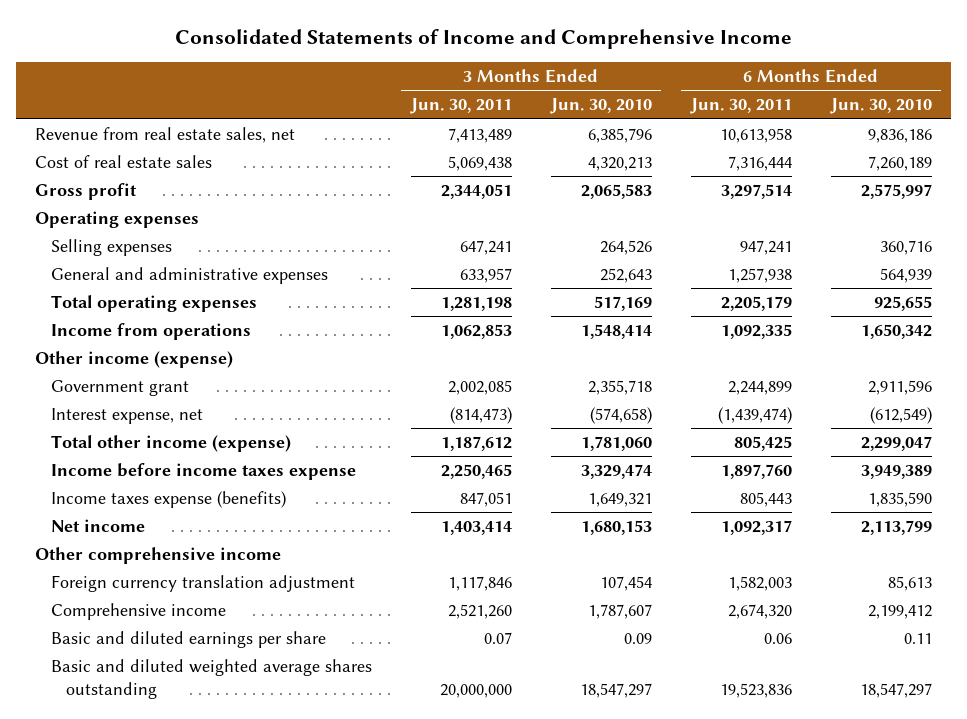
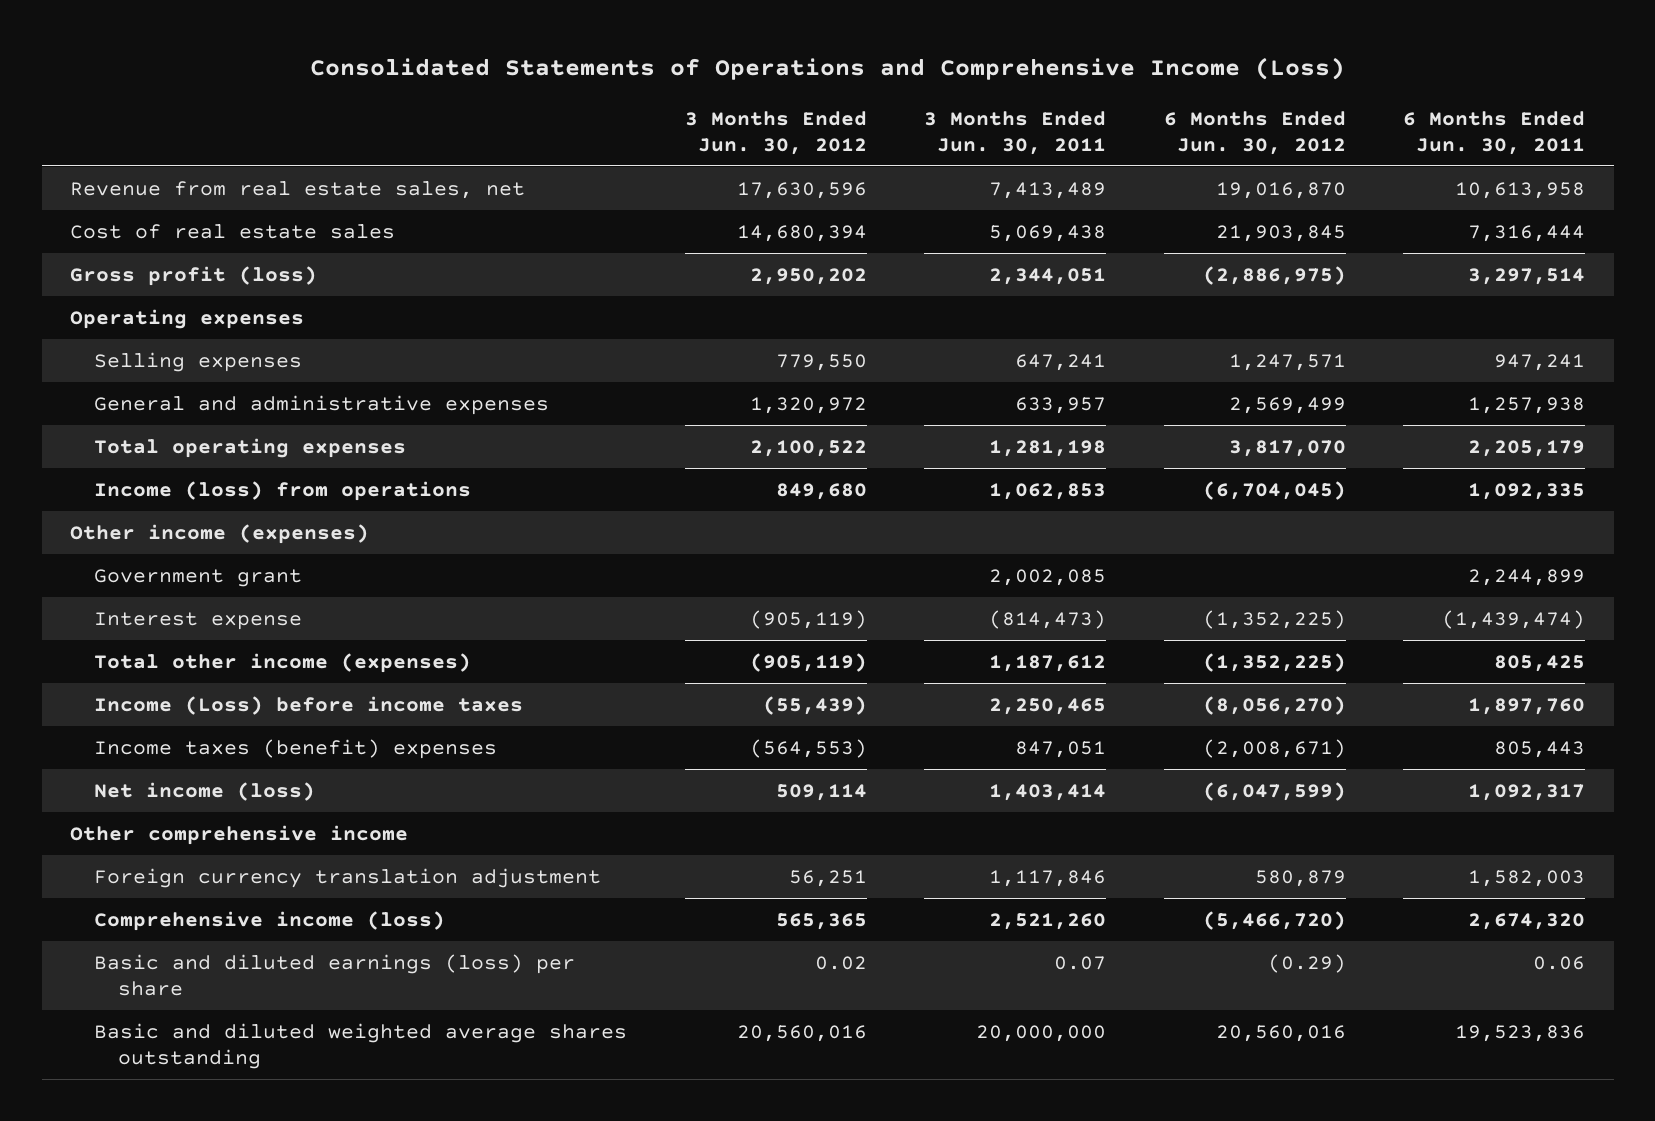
[174,29,792,50] Consolidated Statements of Income and Comprehensive Income -> [309,57,1345,81] Consolidated Statements of Operations and Comprehensive Income (Loss)
[549,98,652,115] Jun. 30, 2010 -> none
[829,98,932,115] Jun. 30, 2010 -> none
none -> [684,110,867,155] 3 Months Ended Jun. 30, 2012
none -> [1163,110,1346,155] 6 Months Ended Jun. 30, 2012
[35,183,138,201] Gross profit -> [70,265,318,286] Gross profit (loss)
[50,323,251,341] Income from operations -> [94,480,472,501] Income (loss) from operations
[35,351,234,369] Other income (expense) -> [70,523,370,544] Other income (expenses)
[50,408,203,425] Interest expense, net -> [94,611,303,630] Interest expense
[50,435,291,453] Total other income (expense) -> [94,652,472,673] Total other income (expenses)
[50,463,356,481] Income before income taxes expense -> [94,695,524,715] Income (Loss) before income taxes
[50,491,286,509] Income taxes expense (benefits) -> [94,738,498,759] Income taxes (benefit) expenses
[50,519,145,533] Net income -> [94,781,316,801] Net income (loss)
[50,603,226,621] Comprehensive income -> [94,910,446,931] Comprehensive income (loss)
[50,631,326,649] Basic and diluted earnings per share -> [94,953,576,996] Basic and diluted earnings (loss) per share

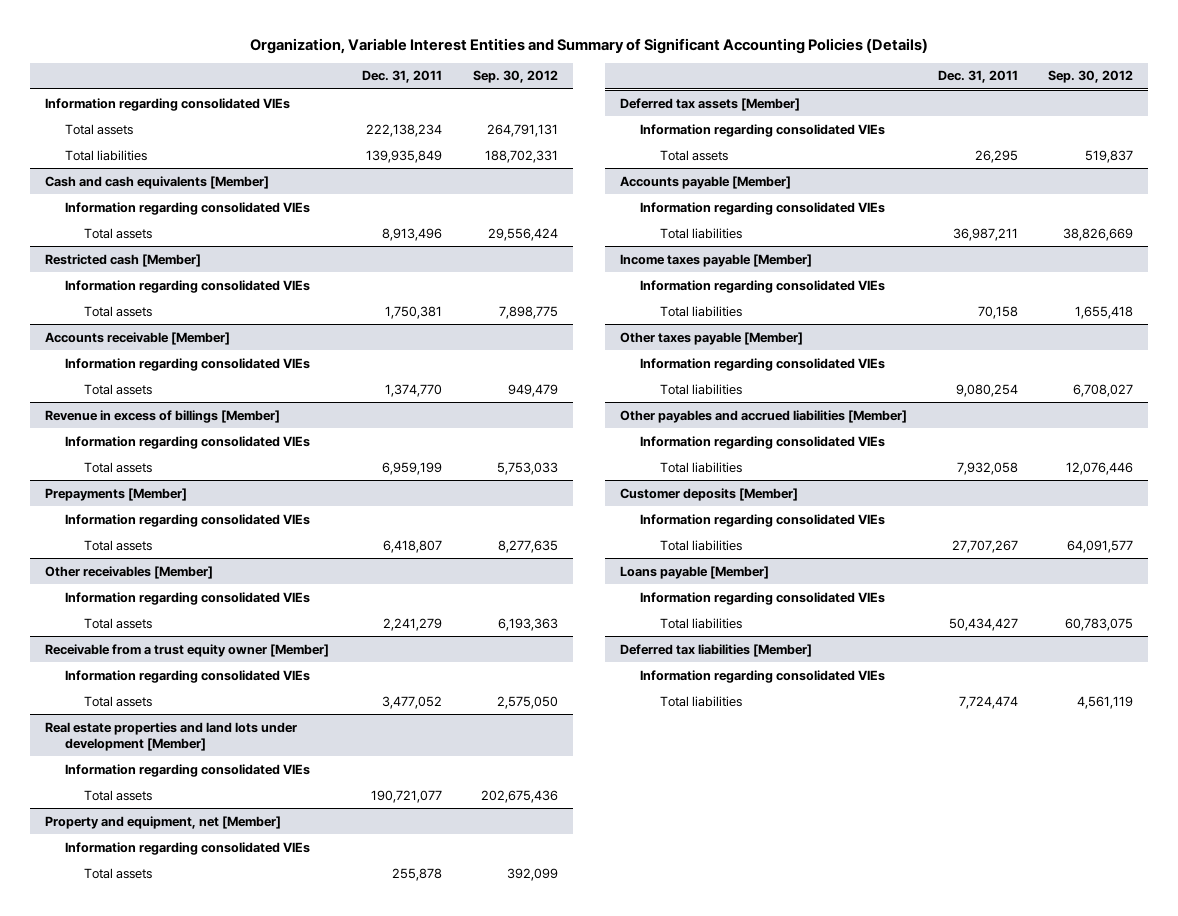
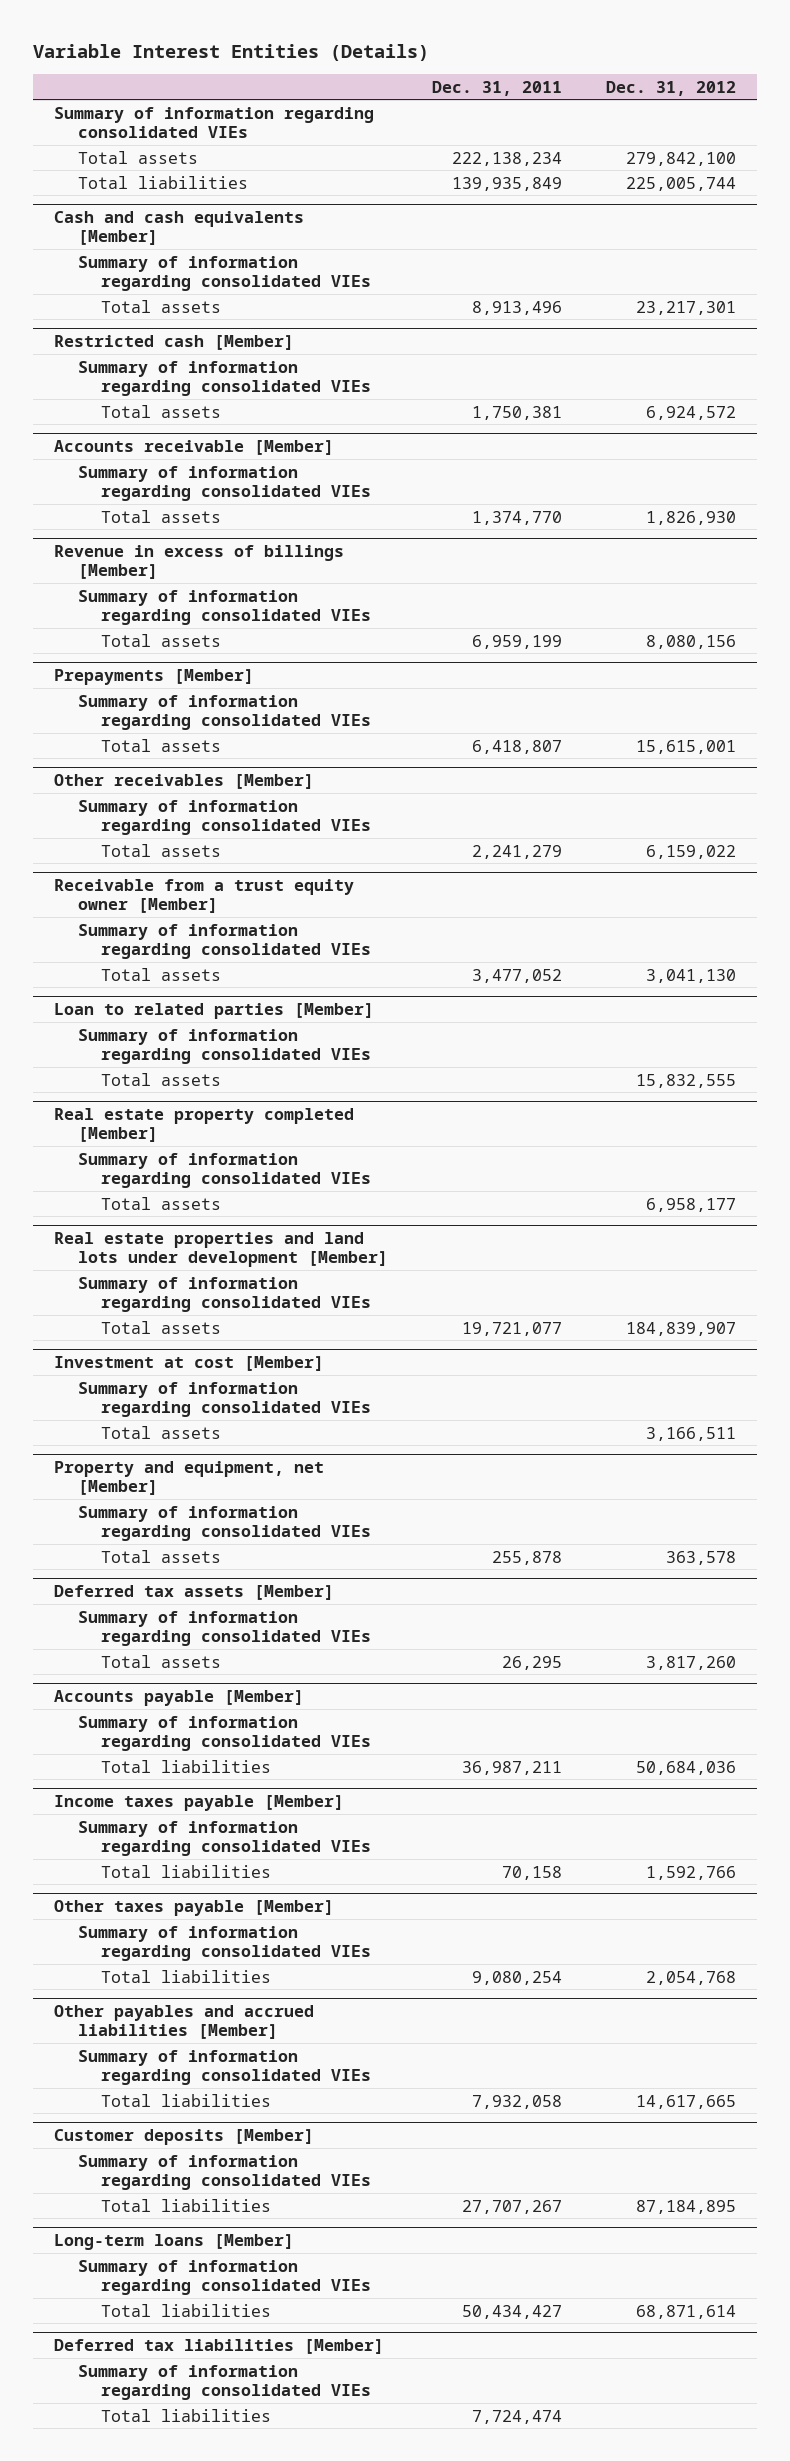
[249,37,928,54] Organization, Variable Interest Entities and Summary of Significant Accounting Policies (Details) -> [32,43,429,61] Variable Interest Entities (Details)
[472,70,558,84] Sep. 30, 2012 -> none
none -> [605,80,736,96] Dec. 31, 2012
[44,97,290,111] Information regarding consolidated VIEs -> [54,106,375,138] Summary of information regarding consolidated VIEs
[64,201,310,215] Information regarding consolidated VIEs -> [77,255,372,291] Summary of information regarding consolidated VIEs
[64,279,310,293] Information regarding consolidated VIEs -> [77,360,372,396] Summary of information regarding consolidated VIEs
[64,357,310,371] Information regarding consolidated VIEs -> [77,465,372,501] Summary of information regarding consolidated VIEs
[64,435,310,449] Information regarding consolidated VIEs -> [77,589,372,625] Summary of information regarding consolidated VIEs
[64,513,310,527] Information regarding consolidated VIEs -> [77,694,372,730] Summary of information regarding consolidated VIEs
[64,591,310,605] Information regarding consolidated VIEs -> [77,799,372,835] Summary of information regarding consolidated VIEs
[64,669,310,683] Information regarding consolidated VIEs -> [77,923,372,959] Summary of information regarding consolidated VIEs
none -> [54,1003,375,1020] Loan to related parties [Member]
none -> [77,1028,372,1064] Summary of information regarding consolidated VIEs
none -> [101,1072,222,1086] Total assets
none -> [54,1108,355,1143] Real estate property completed [Member]
none -> [77,1152,372,1188] Summary of information regarding consolidated VIEs
none -> [101,1196,222,1210] Total assets
[64,763,310,777] Information regarding consolidated VIEs -> [77,1276,372,1312] Summary of information regarding consolidated VIEs
[371,789,443,803] 190,721,077 -> [461,1321,562,1336] 19,721,077
none -> [54,1356,325,1372] Investment at cost [Member]
none -> [77,1381,372,1417] Summary of information regarding consolidated VIEs
none -> [101,1425,222,1439] Total assets
[64,841,310,855] Information regarding consolidated VIEs -> [77,1505,372,1541] Summary of information regarding consolidated VIEs
[639,123,885,137] Information regarding consolidated VIEs -> [77,1610,372,1646] Summary of information regarding consolidated VIEs
[639,201,885,215] Information regarding consolidated VIEs -> [77,1715,372,1751] Summary of information regarding consolidated VIEs
[639,279,885,293] Information regarding consolidated VIEs -> [77,1820,372,1856] Summary of information regarding consolidated VIEs
[639,357,885,371] Information regarding consolidated VIEs -> [77,1925,372,1961] Summary of information regarding consolidated VIEs
[639,435,885,449] Information regarding consolidated VIEs -> [77,2049,372,2085] Summary of information regarding consolidated VIEs
[639,513,885,527] Information regarding consolidated VIEs -> [77,2154,372,2190] Summary of information regarding consolidated VIEs
[620,565,770,579] Loans payable [Member] -> none
none -> [54,2234,295,2251] Long-term loans [Member]
[639,591,885,605] Information regarding consolidated VIEs -> [77,2259,372,2295] Summary of information regarding consolidated VIEs
[639,669,885,683] Information regarding consolidated VIEs -> [77,2364,372,2400] Summary of information regarding consolidated VIEs

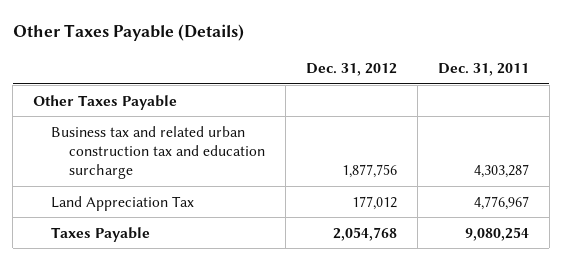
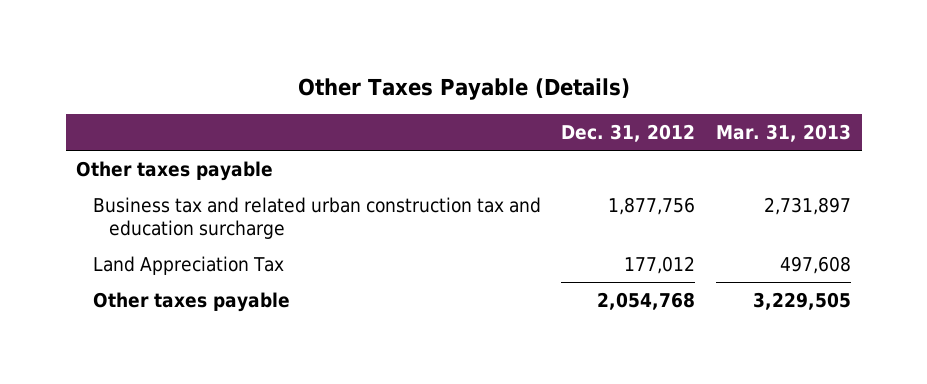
[437,62,529,76] Dec. 31, 2011 -> none
none -> [716,124,852,143] Mar. 31, 2013
[33,94,178,110] Other Taxes Payable -> [76,160,274,181] Other taxes payable
[51,226,151,242] Taxes Payable -> [92,291,290,312] Other taxes payable

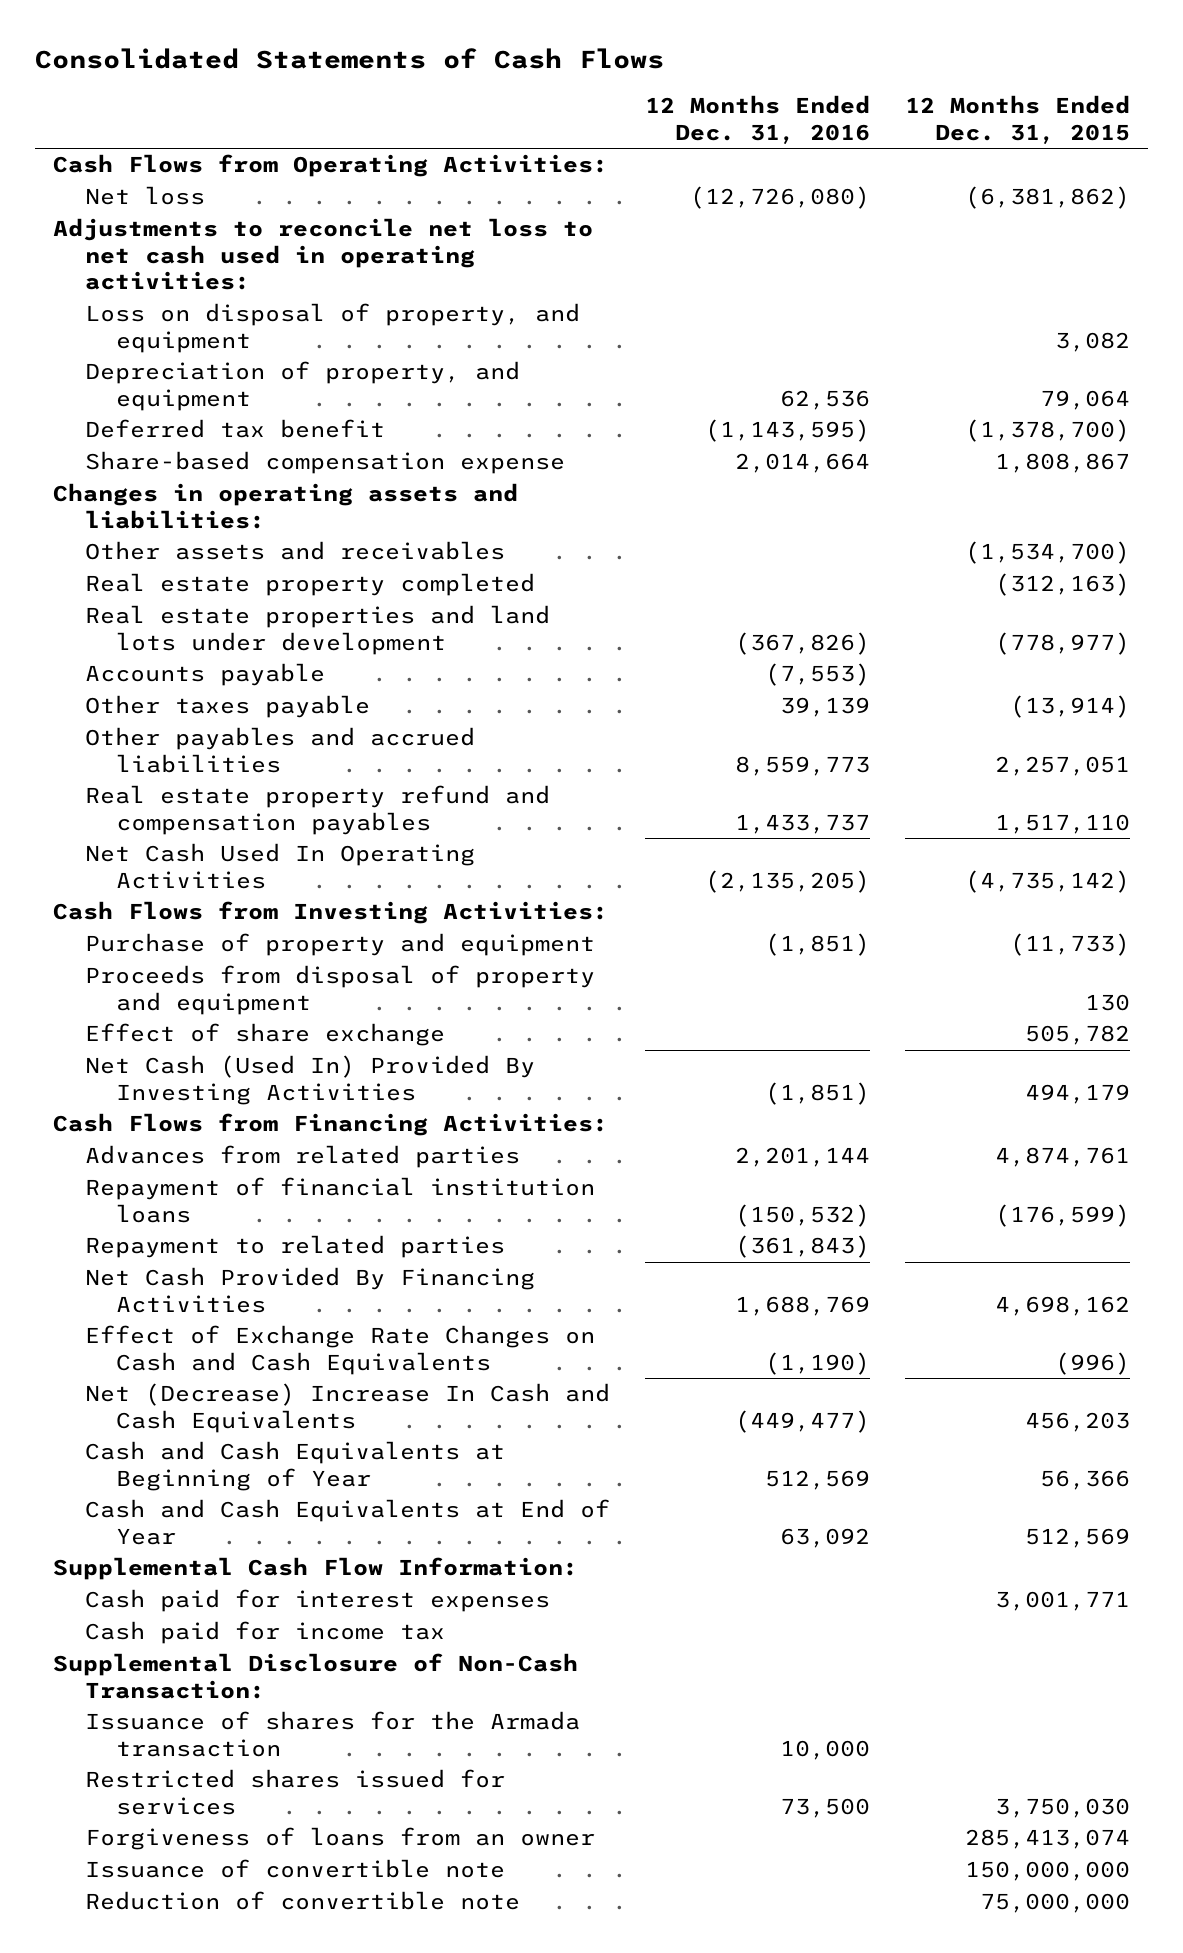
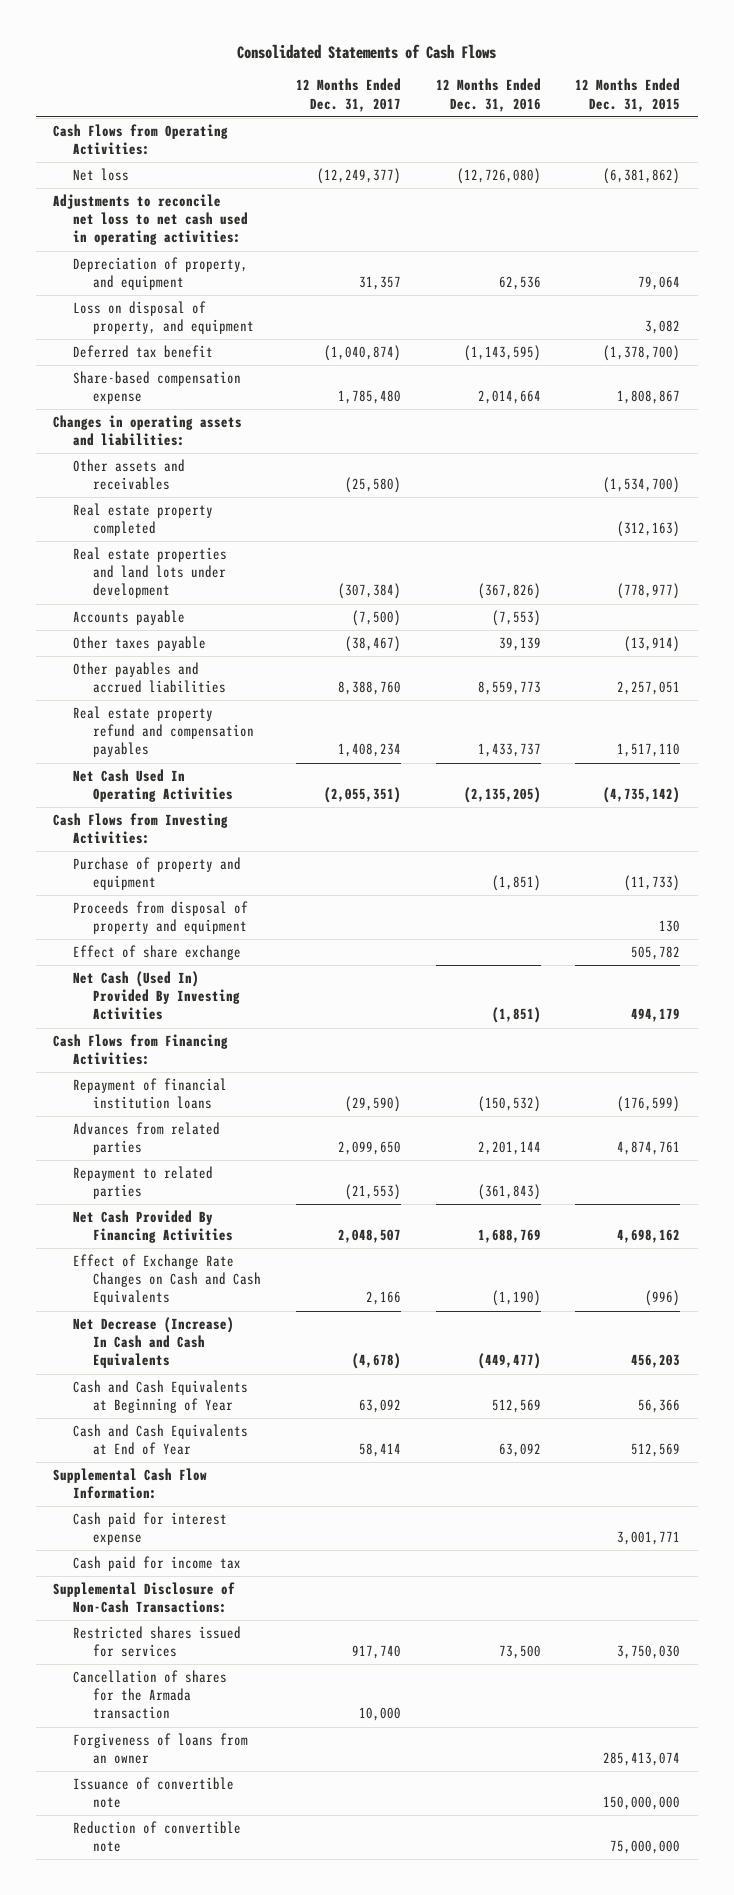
none -> [295,78,401,112] 12 Months Ended Dec. 31, 2017
[84,303,580,353] Loss on disposal of property, and equipment -> [73,301,254,335] Loss on disposal of property, and equipment
[84,1145,520,1169] Advances from related parties -> [73,1122,221,1156] Advances from related parties
[84,1383,610,1433] Net (Decrease) Increase In Cash and Cash Equivalents -> [73,1317,235,1369] Net Decrease (Increase) In Cash and Cash Equivalents
[84,1589,550,1613] Cash paid for interest expenses -> [73,1512,228,1546] Cash paid for interest expense
[84,1711,580,1757] Issuance of shares for the Armada transaction -> none
[52,1653,578,1699] Supplemental Disclosure of Non-Cash Transaction: -> [53,1582,236,1614] Supplemental Disclosure of Non-Cash Transactions:
none -> [73,1670,228,1720] Cancellation of shares for the Armada transaction

